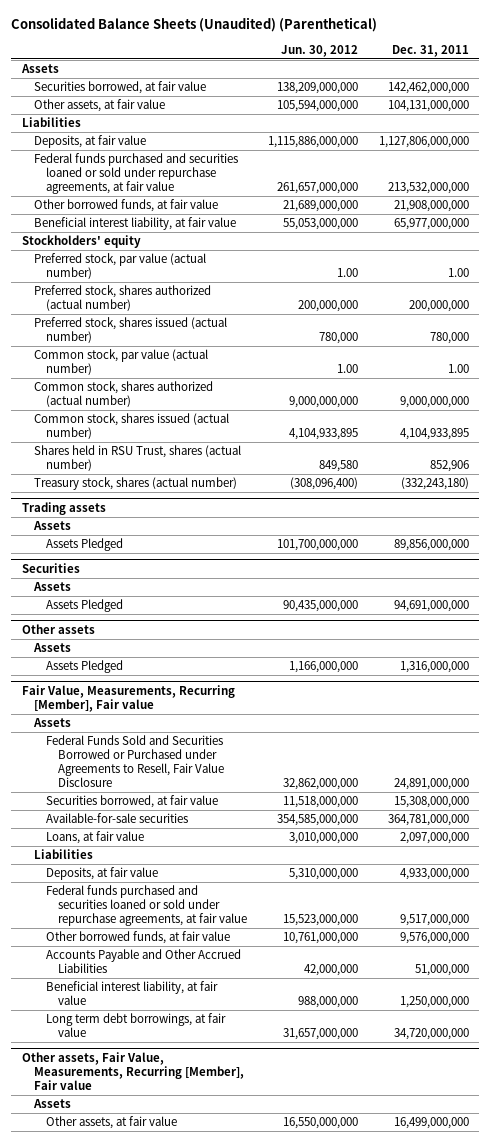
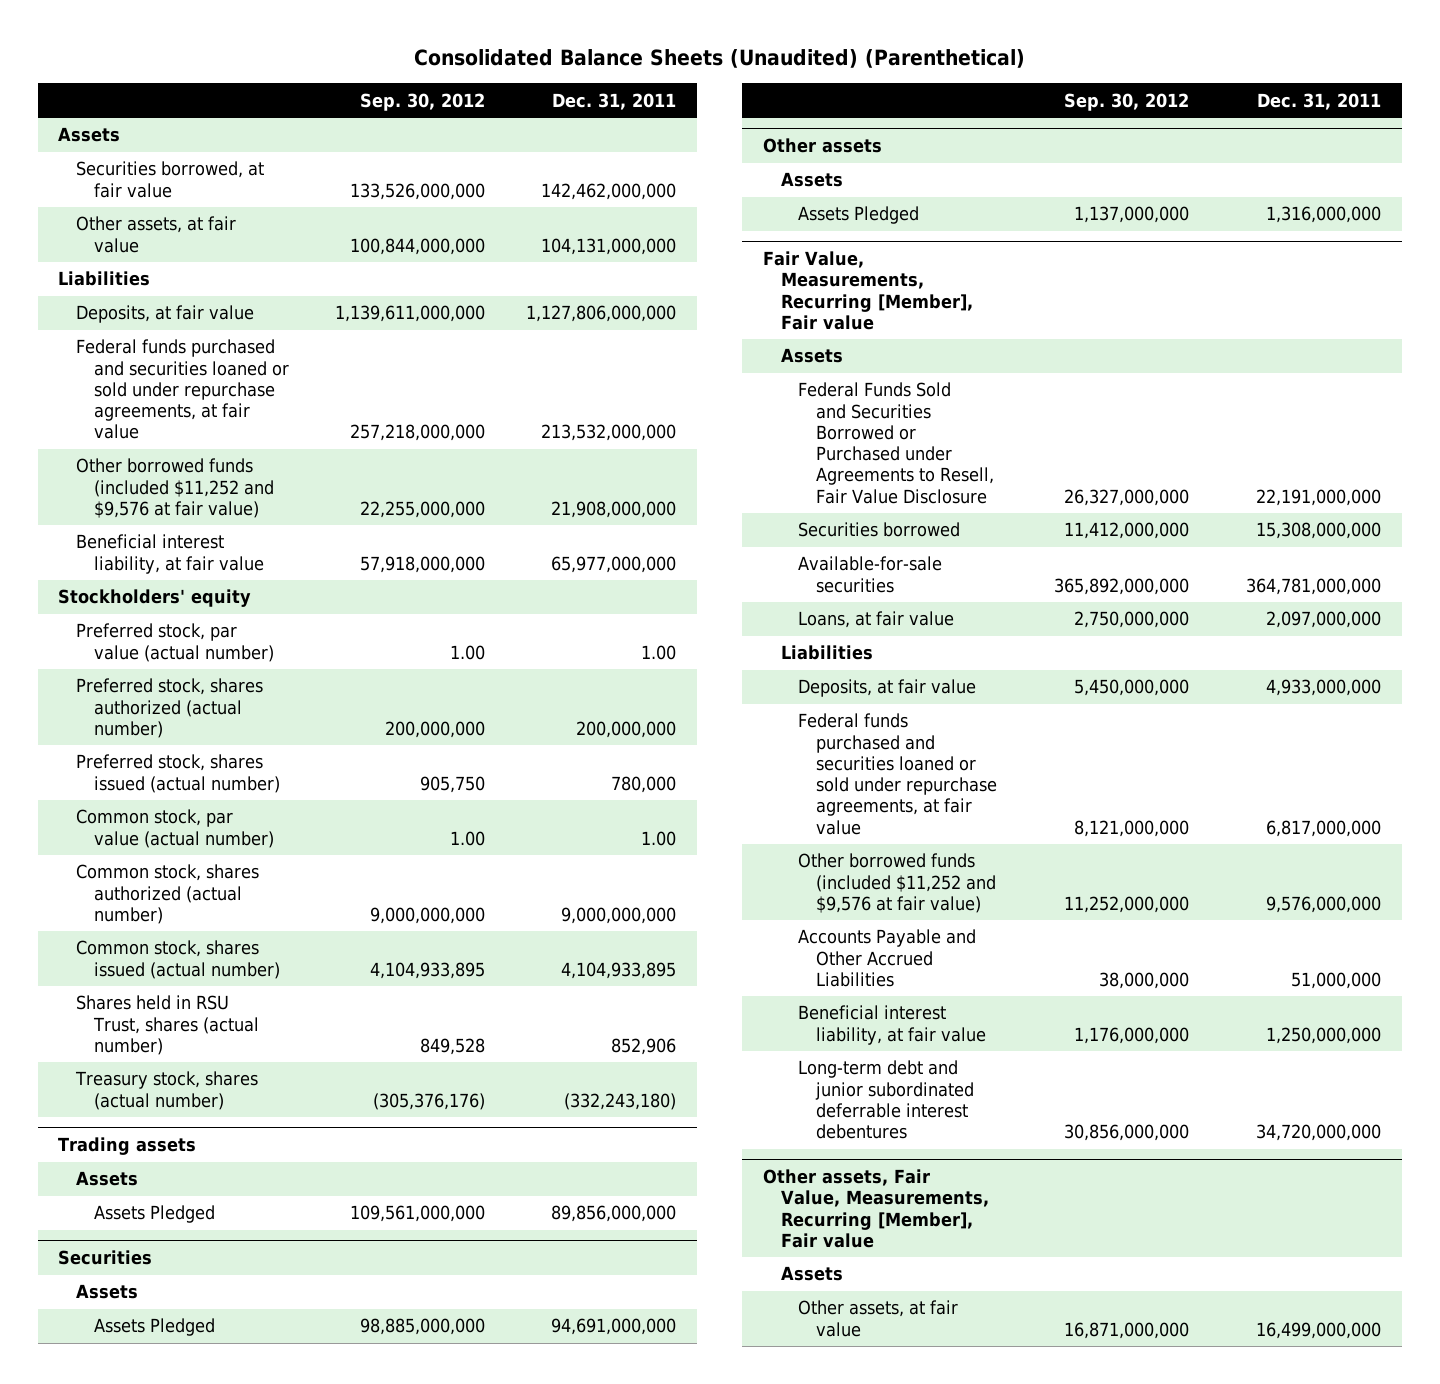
[281,44,359,57] Jun. 30, 2012 -> none
none -> [359,92,485,111] Sep. 30, 2012
[33,199,218,213] Other borrowed funds, at fair value -> [76,458,274,518] Other borrowed funds (included $11,252 and $9,576 at fair value)
[394,777,470,790] 24,891,000,000 -> [1256,488,1382,506] 22,191,000,000
[46,795,219,809] Securities borrowed, at fair value -> [798,522,961,538] Securities borrowed
[400,913,470,926] 9,517,000,000 -> [1266,819,1382,837] 6,817,000,000
[46,931,231,945] Other borrowed funds, at fair value -> [798,853,997,913] Other borrowed funds (included $11,252 and $9,576 at fair value)
[46,1013,227,1038] Long term debt borrowings, at fair value -> [798,1060,975,1140] Long-term debt and junior subordinated deferrable interest debentures

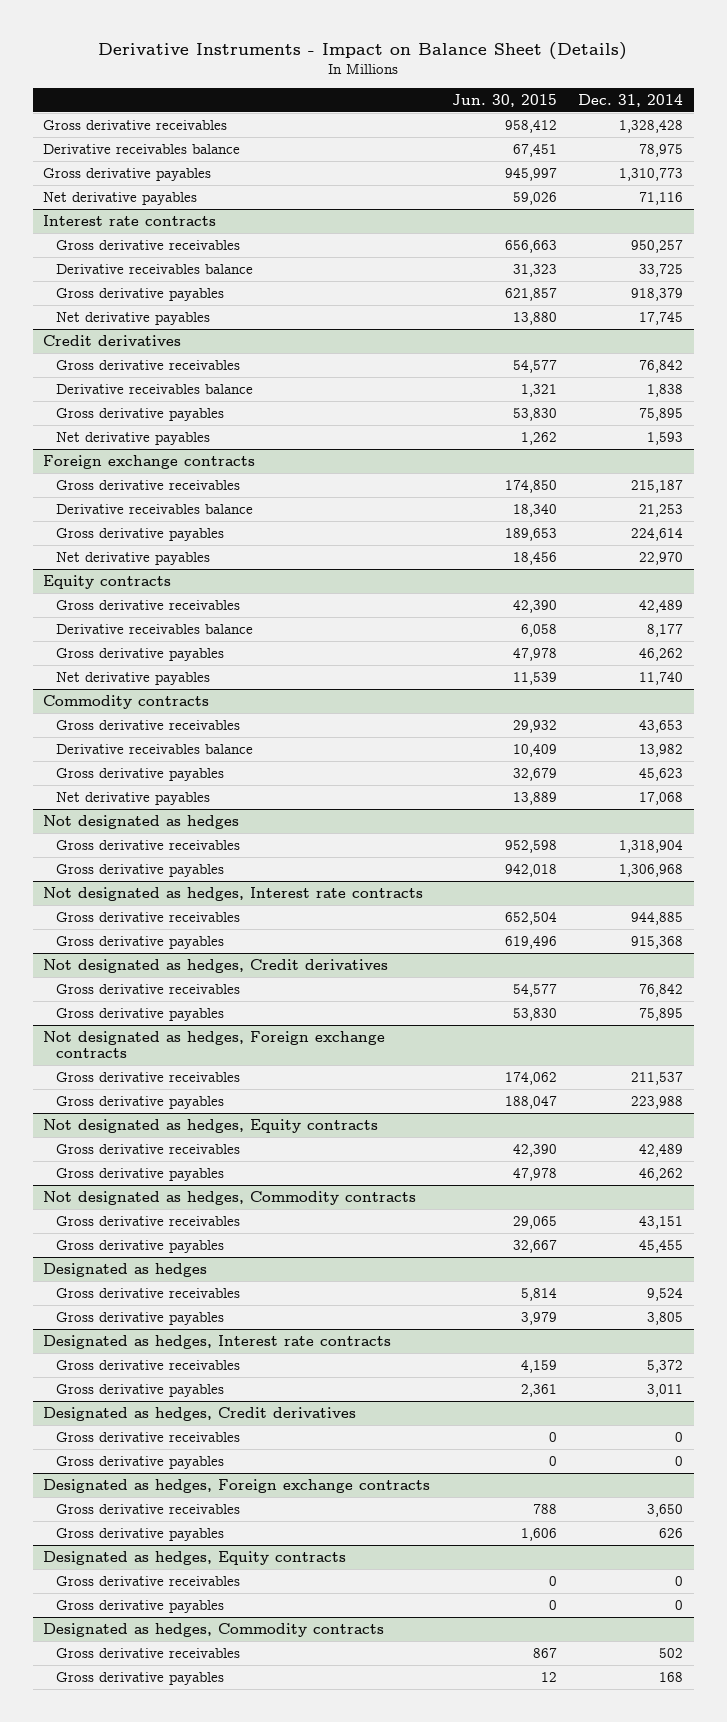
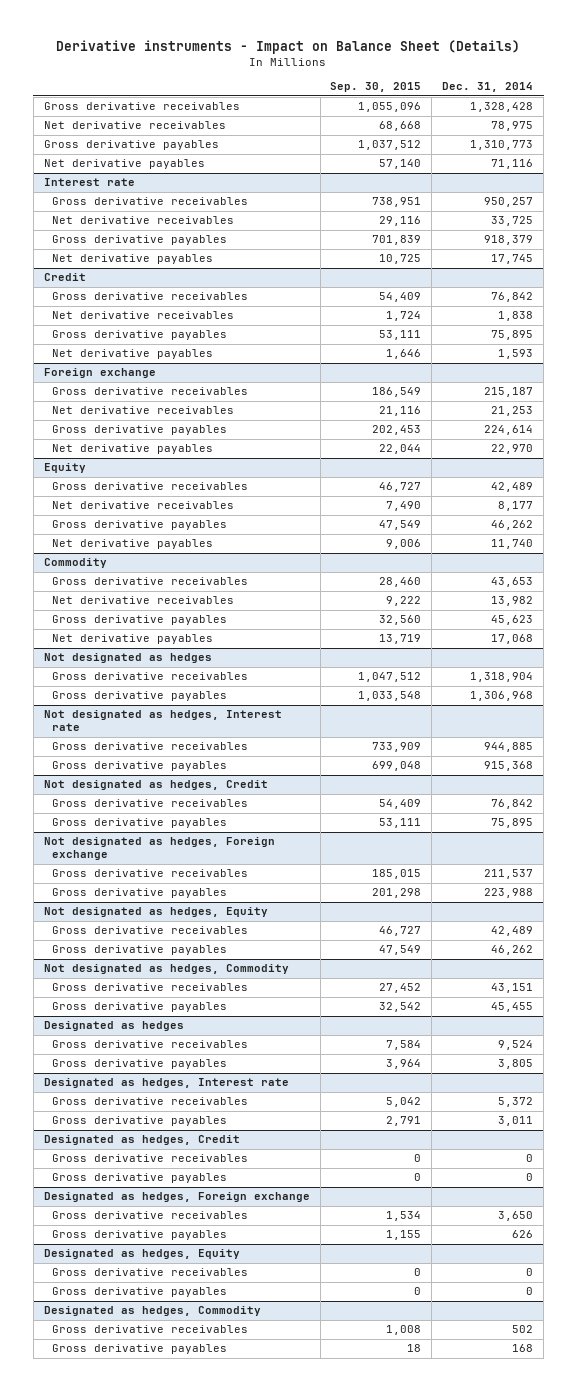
[98,41,628,60] Derivative Instruments - Impact on Balance Sheet (Details) -> [56,39,521,54] Derivative instruments - Impact on Balance Sheet (Details)
[451,93,557,107] Jun. 30, 2015 -> none
none -> [330,82,422,93] Sep. 30, 2015
[43,143,241,154] Derivative receivables balance -> [43,121,226,130] Net derivative receivables
[43,214,217,226] Interest rate contracts -> [43,178,135,187] Interest rate
[56,263,254,274] Derivative receivables balance -> [52,216,235,225] Net derivative receivables
[43,334,182,346] Credit derivatives -> [43,273,86,282] Credit
[56,383,254,394] Derivative receivables balance -> [52,311,235,320] Net derivative receivables
[43,454,256,469] Foreign exchange contracts -> [43,368,156,379] Foreign exchange
[56,503,254,514] Derivative receivables balance -> [52,406,235,415] Net derivative receivables
[43,574,172,589] Equity contracts -> [43,463,86,474] Equity
[56,623,254,634] Derivative receivables balance -> [52,501,235,510] Net derivative receivables
[43,694,210,709] Commodity contracts -> [43,558,107,569] Commodity
[56,743,254,754] Derivative receivables balance -> [52,596,235,605] Net derivative receivables
[43,886,424,901] Not designated as hedges, Interest rate contracts -> [43,710,282,732] Not designated as hedges, Interest rate
[43,958,389,973] Not designated as hedges, Credit derivatives -> [43,780,268,791] Not designated as hedges, Credit
[43,1030,386,1059] Not designated as hedges, Foreign exchange contracts -> [43,837,275,861] Not designated as hedges, Foreign exchange
[43,1118,379,1133] Not designated as hedges, Equity contracts -> [43,907,268,918] Not designated as hedges, Equity
[43,1190,417,1205] Not designated as hedges, Commodity contracts -> [43,964,289,975] Not designated as hedges, Commodity
[43,1334,392,1349] Designated as hedges, Interest rate contracts -> [43,1078,289,1089] Designated as hedges, Interest rate
[43,1406,357,1421] Designated as hedges, Credit derivatives -> [43,1135,240,1146] Designated as hedges, Credit
[43,1478,431,1493] Designated as hedges, Foreign exchange contracts -> [43,1192,310,1203] Designated as hedges, Foreign exchange
[43,1550,347,1565] Designated as hedges, Equity contracts -> [43,1249,240,1260] Designated as hedges, Equity
[43,1622,385,1637] Designated as hedges, Commodity contracts -> [43,1306,261,1317] Designated as hedges, Commodity

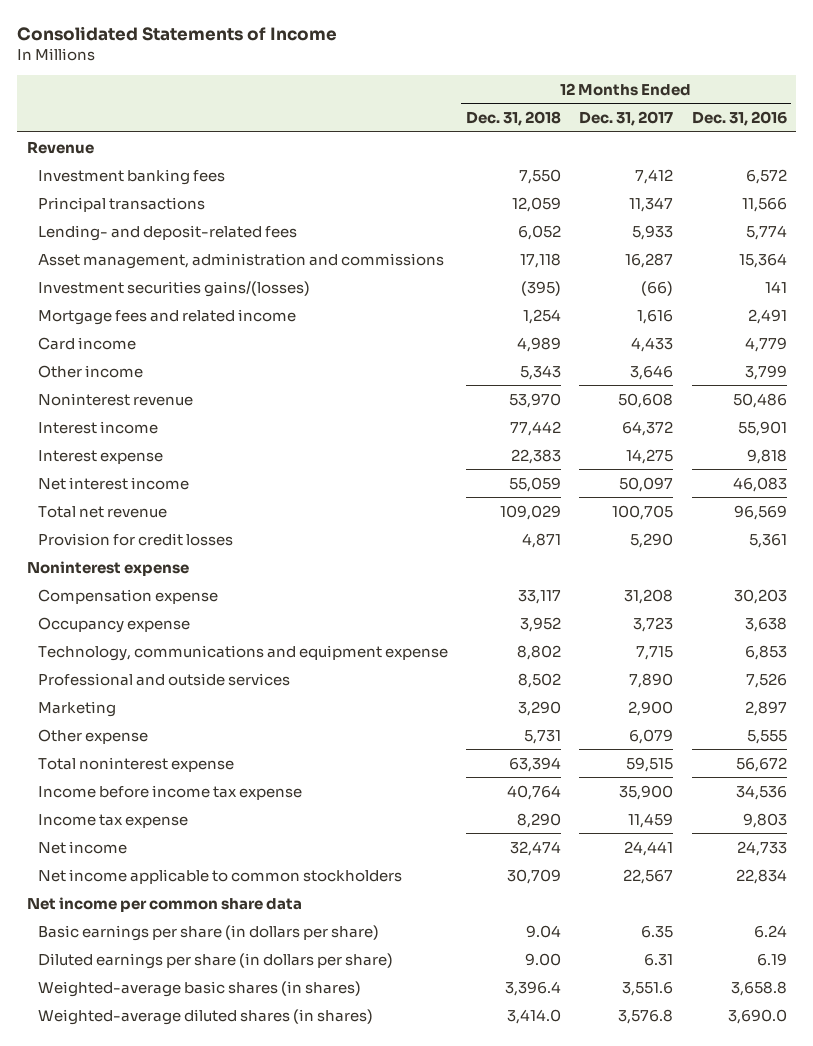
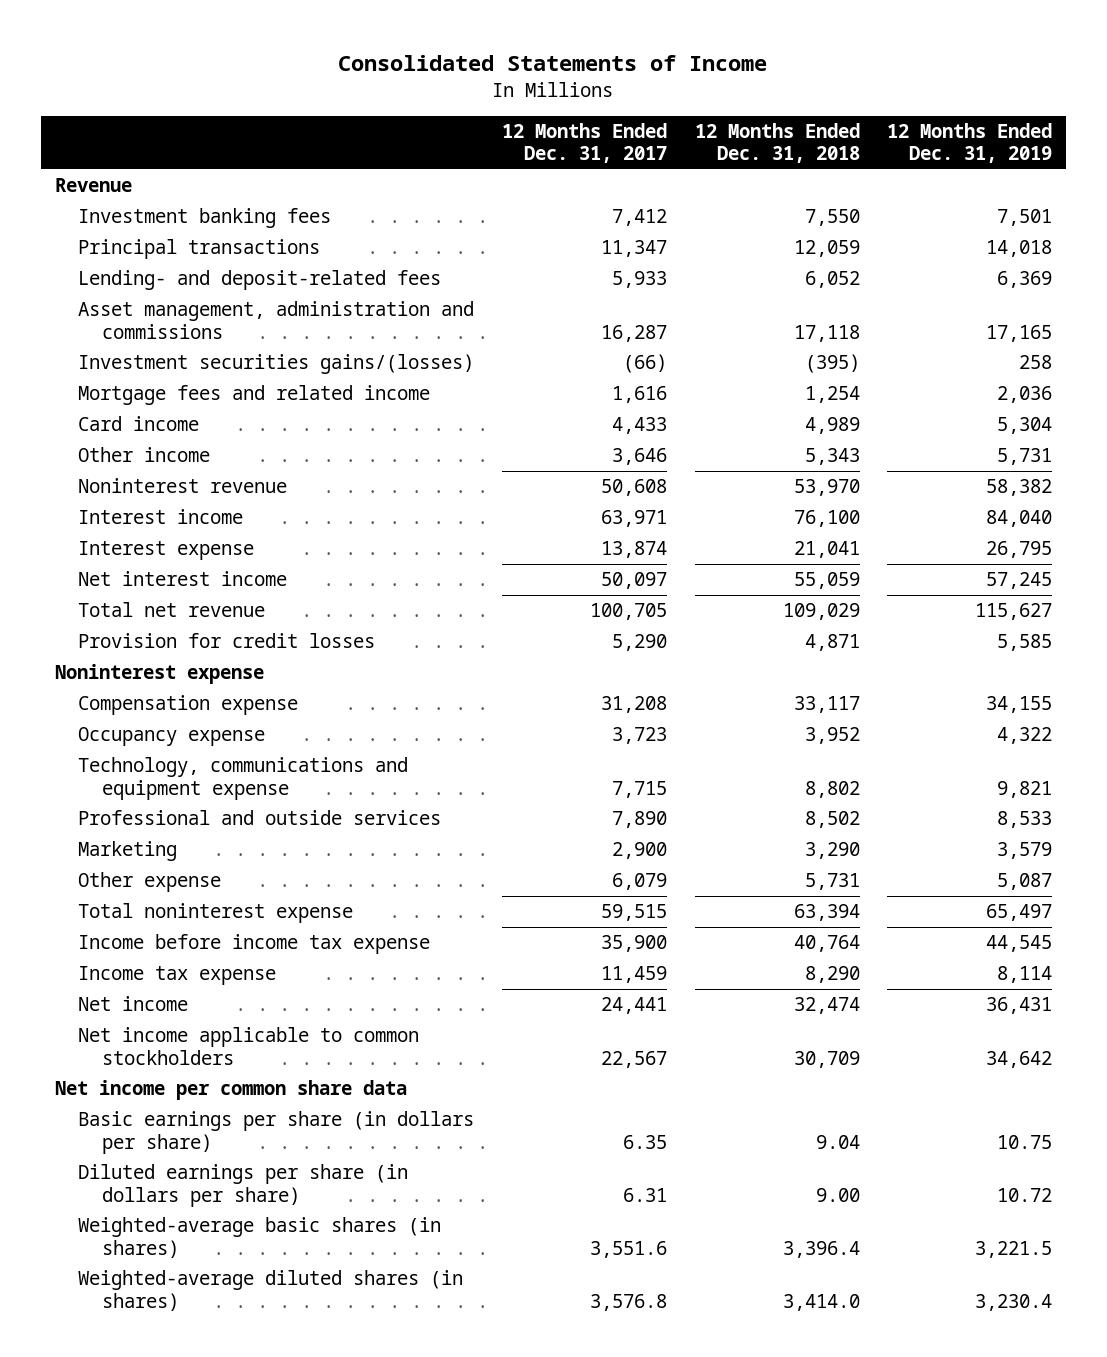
[691,110,787,126] Dec. 31, 2016 -> none
none -> [887,123,1053,164] 12 Months Ended Dec. 31, 2019
[510,420,562,436] 77,442 -> [793,510,860,528] 76,100
[622,420,674,436] 64,372 -> [601,510,668,528] 63,971
[511,448,562,464] 22,383 -> [793,541,860,559] 21,041
[626,448,674,464] 14,275 -> [601,541,668,559] 13,874

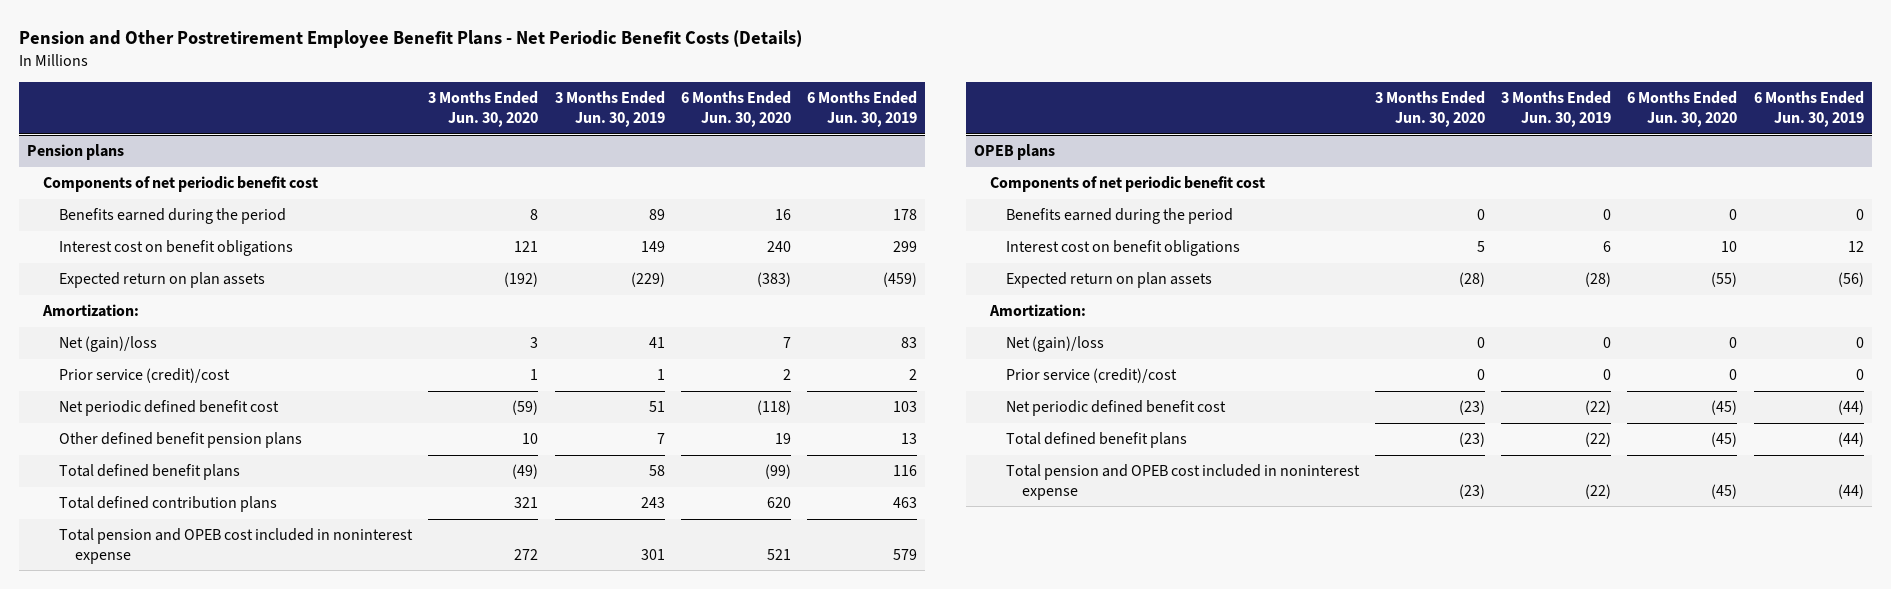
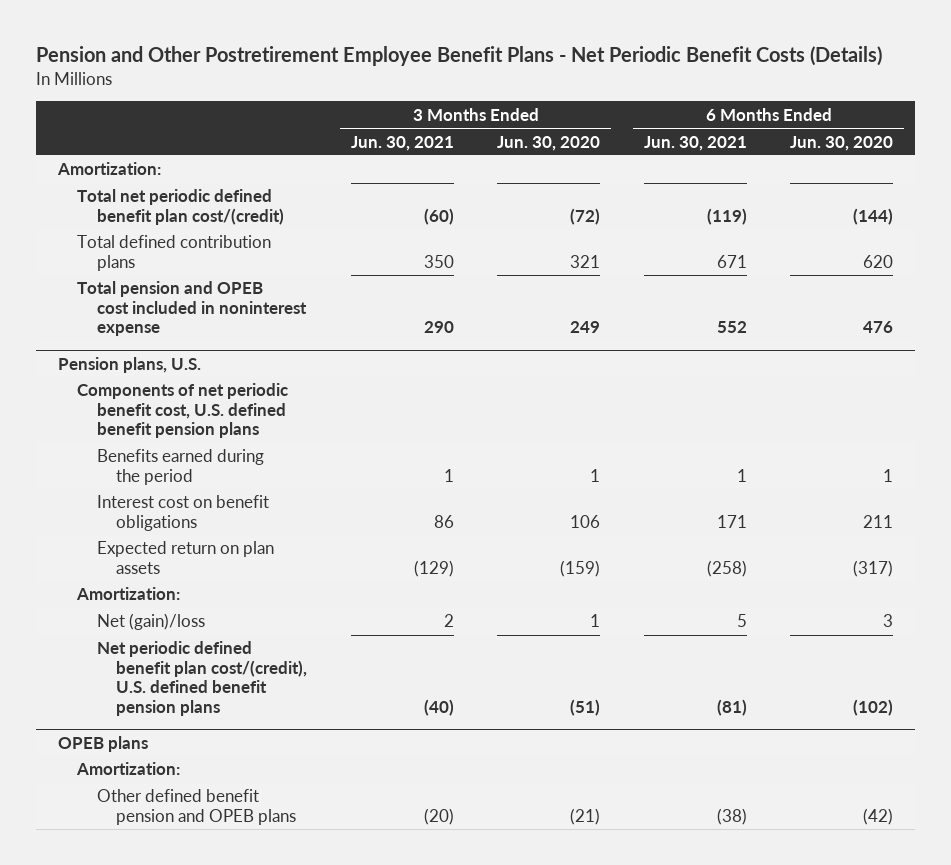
[554,91,665,128] 3 Months Ended Jun. 30, 2019 -> none
[807,91,918,128] 6 Months Ended Jun. 30, 2019 -> none
none -> [350,135,454,151] Jun. 30, 2021
none -> [643,135,747,151] Jun. 30, 2021
[27,144,125,161] Pension plans -> none
[43,176,319,193] Components of net periodic benefit cost -> none
[59,208,287,225] Benefits earned during the period -> none
[59,240,294,257] Interest cost on benefit obligations -> none
[59,272,266,289] Expected return on plan assets -> none
[59,336,158,353] Net (gain)/loss -> none
[59,368,231,384] Prior service (credit)/cost -> none
[59,400,280,417] Net periodic defined benefit cost -> none
[59,432,303,449] Other defined benefit pension plans -> none
[59,464,241,481] Total defined benefit plans -> [77,189,284,225] Total net periodic defined benefit plan cost/(credit)
[512,464,539,480] (49) -> [570,207,601,225] (72)
[764,464,791,480] (99) -> [853,207,894,225] (144)
[514,548,539,560] 272 -> [570,321,601,334] 249
[766,548,791,560] 521 -> [863,321,894,334] 476
none -> [57,357,201,374] Pension plans, U.S.
none -> [77,383,289,439] Components of net periodic benefit cost, U.S. defined benefit pension plans
none -> [96,449,264,485] Benefits earned during the period
none -> [96,495,269,531] Interest cost on benefit obligations
none -> [96,541,274,574] Expected return on plan assets
none -> [76,587,181,601] Amortization:
none -> [96,613,205,631] Net (gain)/loss
none -> [96,641,308,716] Net periodic defined benefit plan cost/(credit), U.S. defined benefit pension plans
[989,176,1265,193] Components of net periodic benefit cost -> none
[1005,208,1233,225] Benefits earned during the period -> none
[1005,240,1240,257] Interest cost on benefit obligations -> none
[1005,272,1212,289] Expected return on plan assets -> none
[1005,336,1104,353] Net (gain)/loss -> none
[1005,368,1177,384] Prior service (credit)/cost -> none
[1005,400,1226,417] Net periodic defined benefit cost -> none
[1005,432,1187,449] Total defined benefit plans -> none
[1005,464,1360,500] Total pension and OPEB cost included in noninterest expense -> none
none -> [96,789,297,825] Other defined benefit pension and OPEB plans

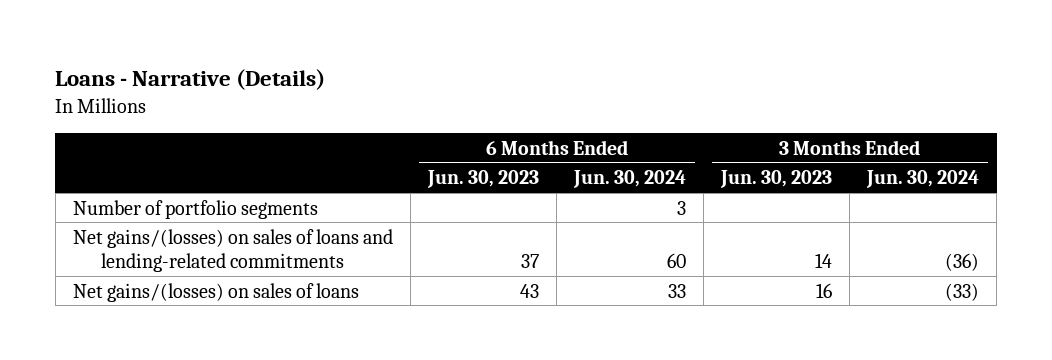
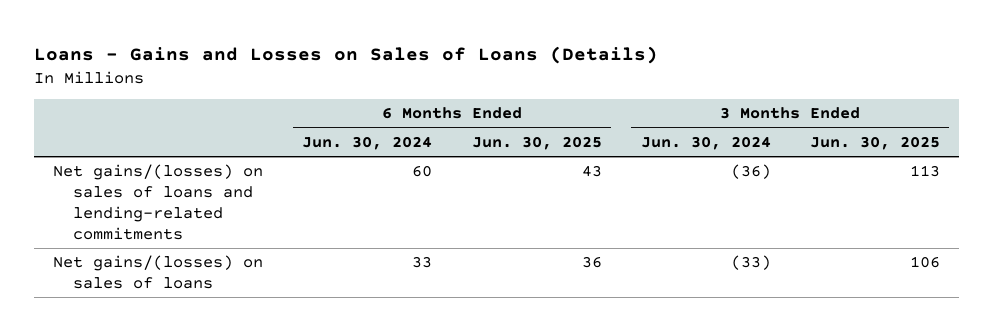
[55,69,326,91] Loans - Narrative (Details) -> [33,45,658,64] Loans - Gains and Losses on Sales of Loans (Details)
[427,170,540,189] Jun. 30, 2023 -> none
[720,170,833,189] Jun. 30, 2023 -> none
none -> [471,135,602,150] Jun. 30, 2025
none -> [809,135,940,150] Jun. 30, 2025
[72,199,318,219] Number of portfolio segments -> none

